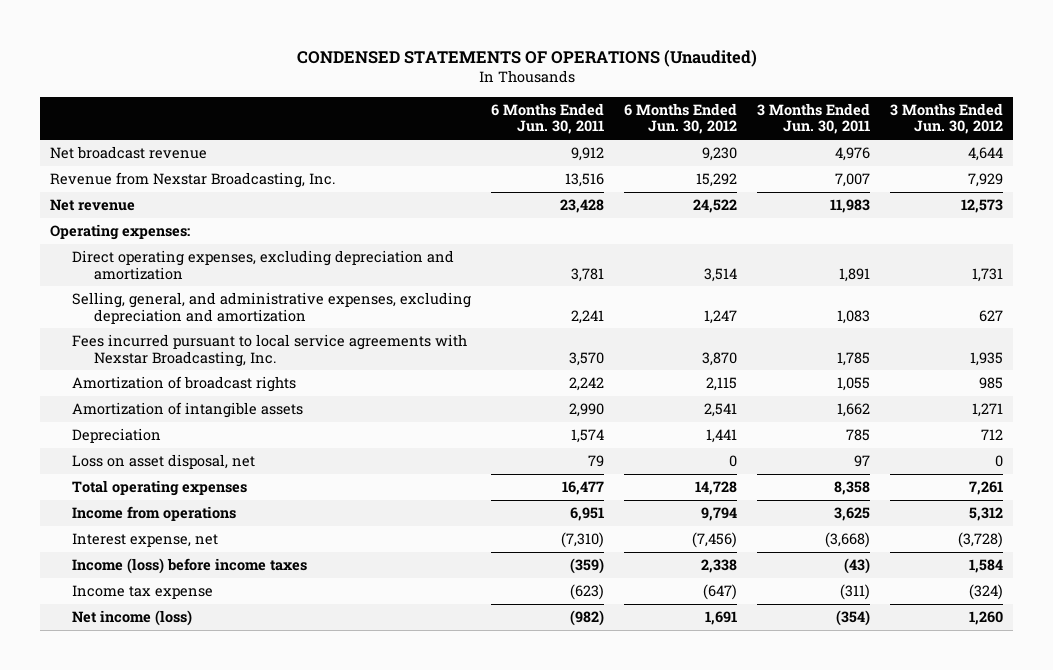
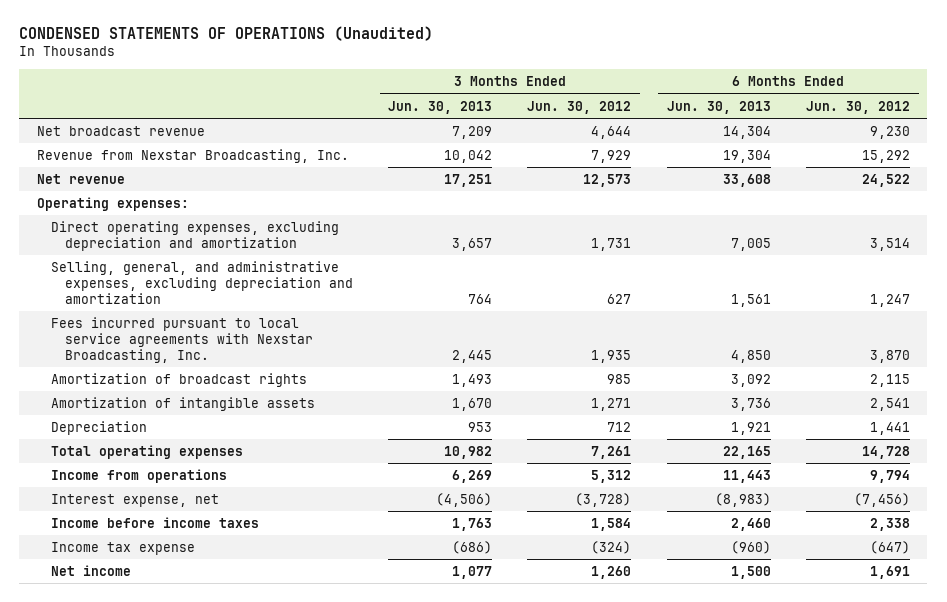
[491,102,605,135] 6 Months Ended Jun. 30, 2011 -> none
[756,102,870,135] 3 Months Ended Jun. 30, 2011 -> none
none -> [388,100,493,114] Jun. 30, 2013
none -> [666,100,771,114] Jun. 30, 2013
[72,454,256,470] Loss on asset disposal, net -> none
[72,558,308,575] Income (loss) before income taxes -> [51,516,260,528] Income before income taxes
[72,610,193,627] Net income (loss) -> [51,564,132,576] Net income

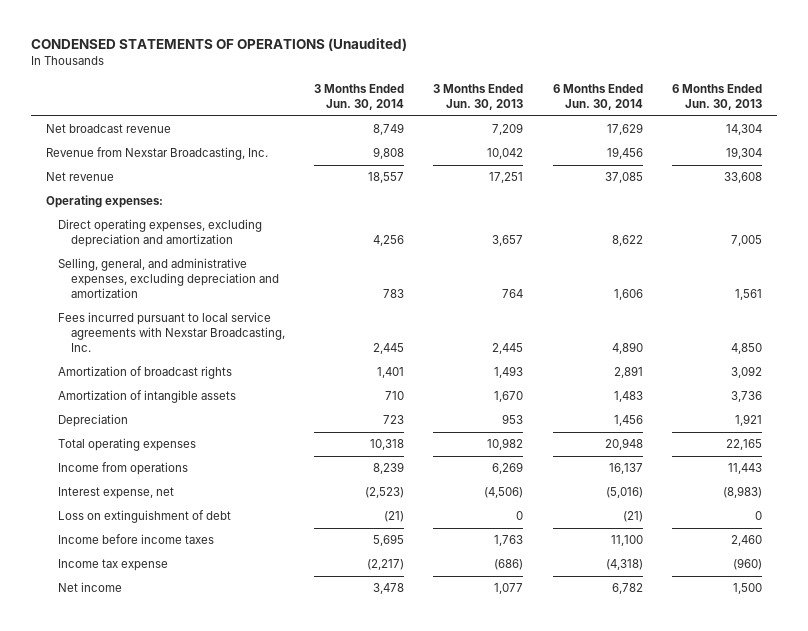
[527,100,632,114] Jun. 30, 2012 -> none
[805,100,910,114] Jun. 30, 2012 -> none
none -> [314,84,405,111] 3 Months Ended Jun. 30, 2014
none -> [552,84,643,111] 6 Months Ended Jun. 30, 2014
none -> [58,510,232,524] Loss on extinguishment of debt

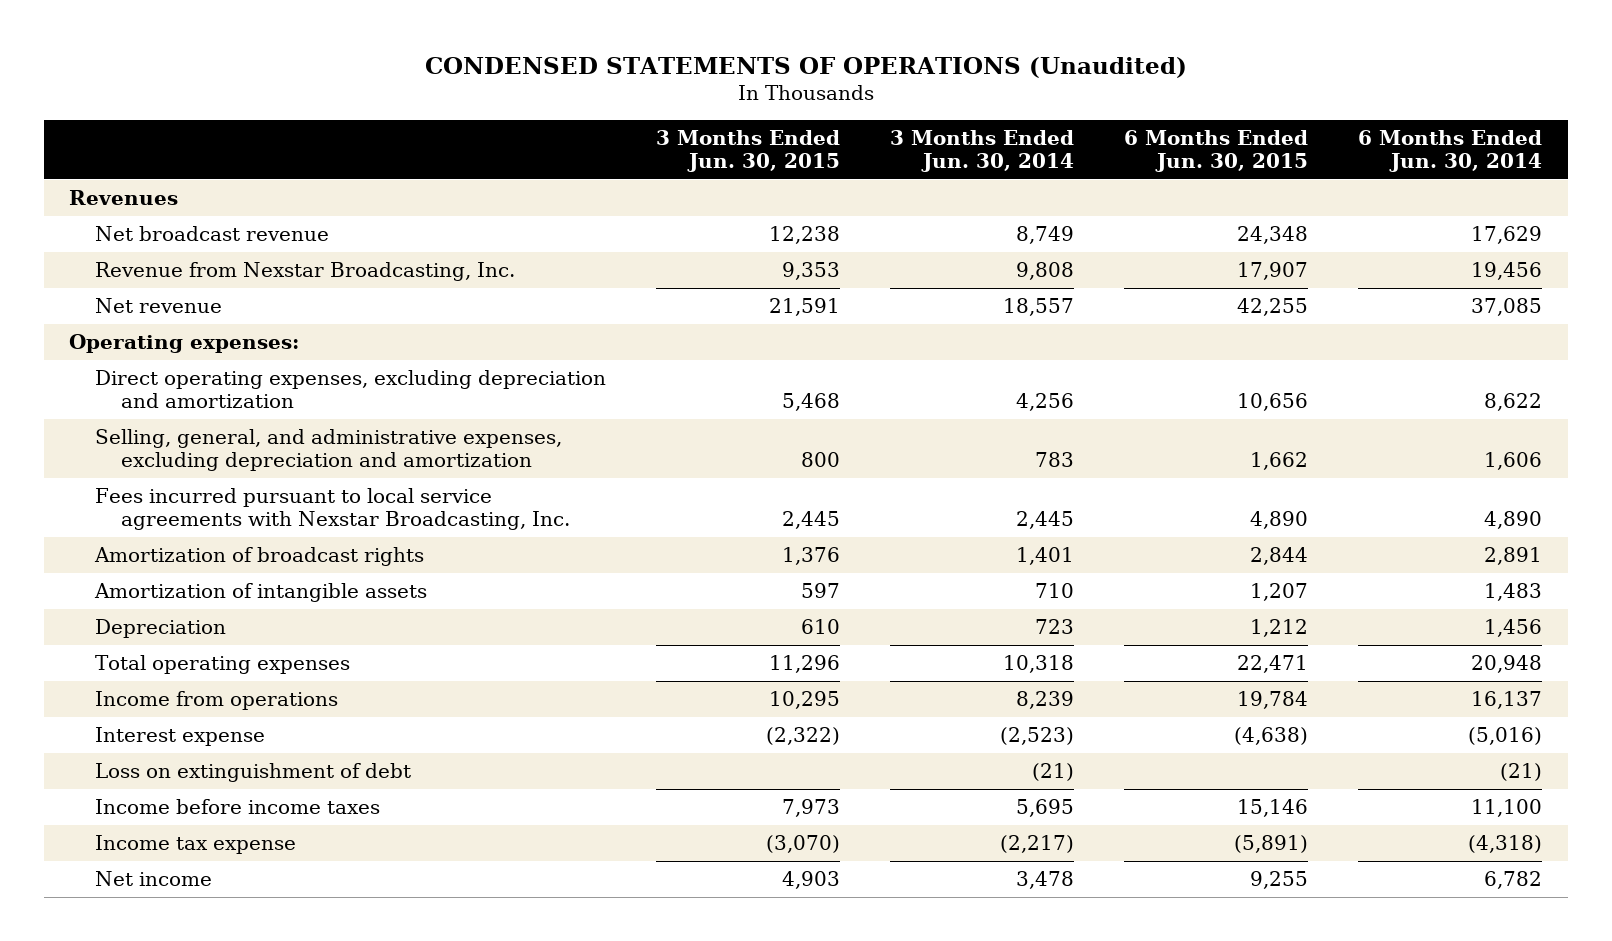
[433,84,524,111] 3 Months Ended Jun. 30, 2013 -> none
[671,84,762,111] 6 Months Ended Jun. 30, 2013 -> none
none -> [656,129,841,172] 3 Months Ended Jun. 30, 2015
none -> [1124,129,1309,172] 6 Months Ended Jun. 30, 2015
none -> [69,190,179,206] Revenues
[58,487,175,500] Interest expense, net -> [94,727,265,747] Interest expense

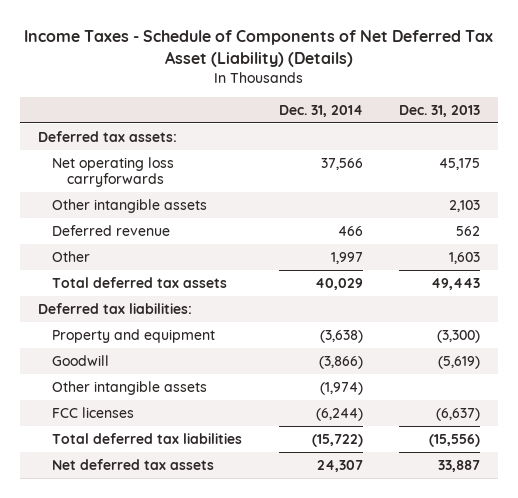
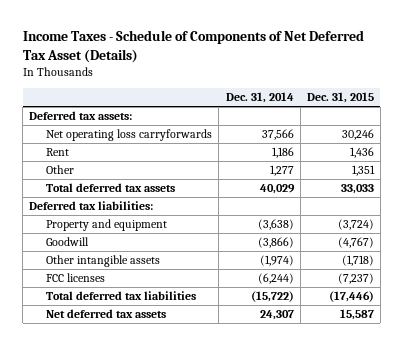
[23,30,493,67] Income Taxes - Schedule of Components of Net Deferred Tax Asset (Liability) (Details) -> [22,30,364,63] Income Taxes - Schedule of Components of Net Deferred Tax Asset (Details)
[398,104,480,117] Dec. 31, 2013 -> none
none -> [306,91,374,103] Dec. 31, 2015
[52,198,208,213] Other intangible assets -> none
[52,224,171,236] Deferred revenue -> none
none -> [46,148,70,157] Rent
[330,251,363,264] 1,997 -> [269,165,294,177] 1,277

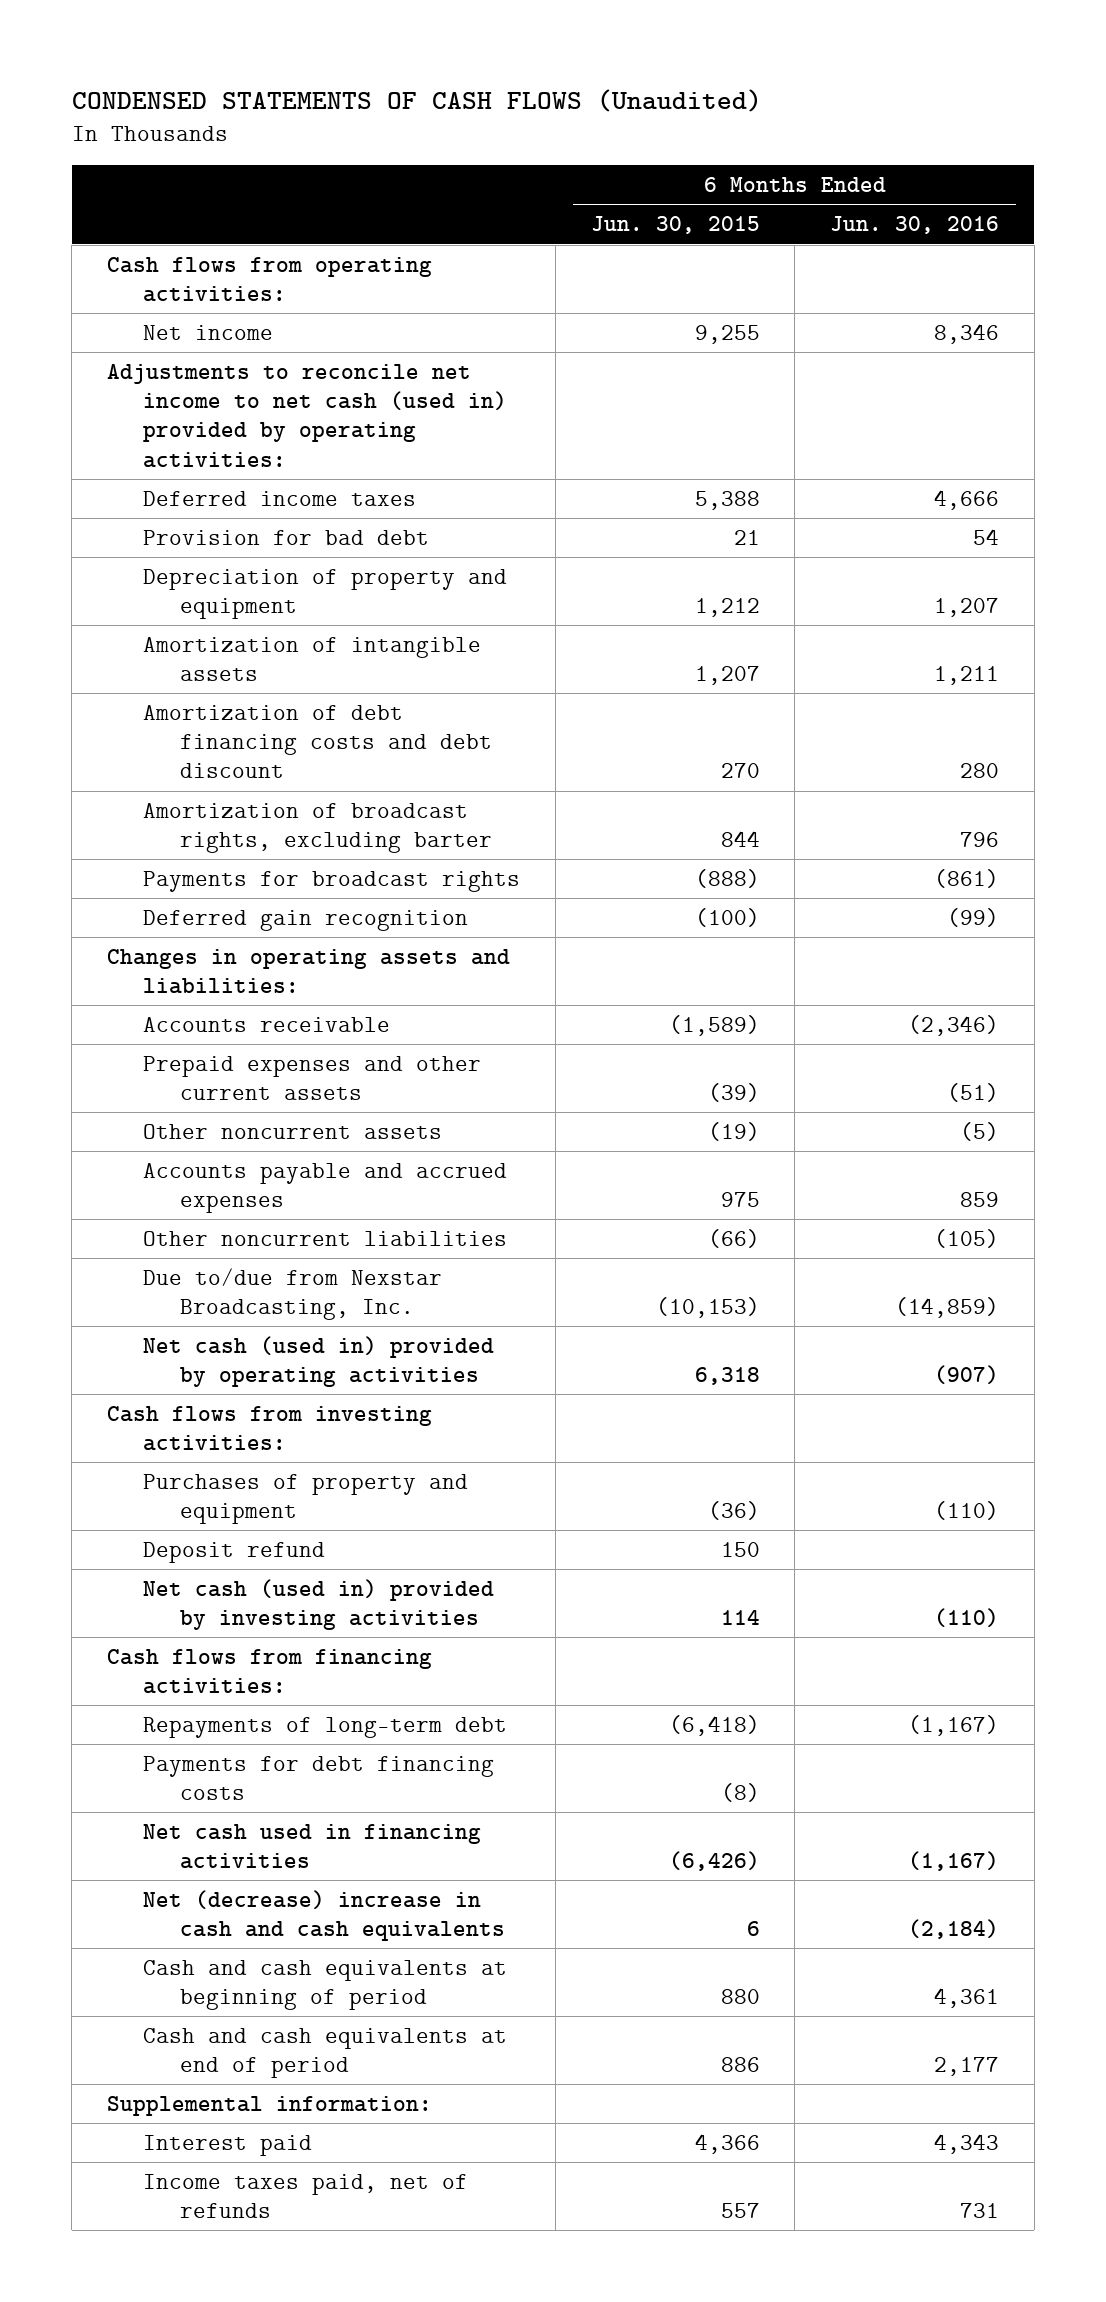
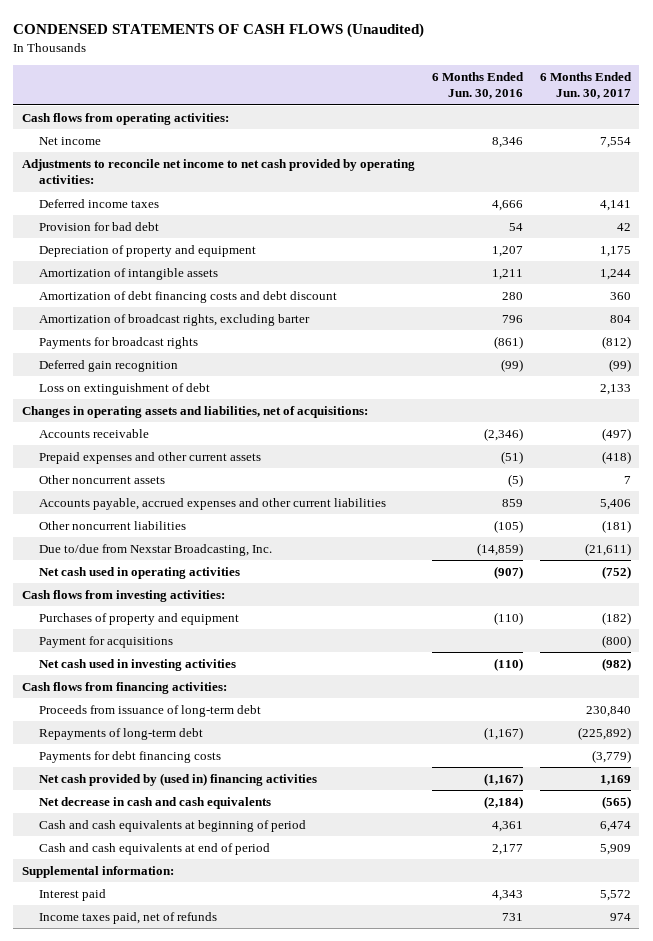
[590,216,760,235] Jun. 30, 2015 -> none
none -> [539,71,632,100] 6 Months Ended Jun. 30, 2017
[106,363,508,468] Adjustments to reconcile net income to net cash (used in) provided by operating activities: -> [21,158,415,185] Adjustments to reconcile net income to net cash provided by operating activities:
none -> [38,382,210,395] Loss on extinguishment of debt
[106,948,510,995] Changes in operating assets and liabilities: -> [21,405,368,418] Changes in operating assets and liabilities, net of acquisitions:
[143,1162,508,1214] Accounts payable and accrued expenses -> [38,497,386,510] Accounts payable, accrued expenses and other current liabilities
[143,1335,495,1388] Net cash (used in) provided by operating activities -> [38,566,240,579] Net cash used in operating activities
[143,1541,326,1563] Deposit refund -> none
none -> [38,635,173,648] Payment for acquisitions
[143,1578,495,1631] Net cash (used in) provided by investing activities -> [38,658,236,671] Net cash used in investing activities
none -> [38,704,261,717] Proceeds from issuance of long-term debt
[143,1823,482,1870] Net cash used in financing activities -> [38,772,317,786] Net cash provided by (used in) financing activities
[143,1889,506,1942] Net (decrease) increase in cash and cash equivalents -> [38,796,271,809] Net decrease in cash and cash equivalents

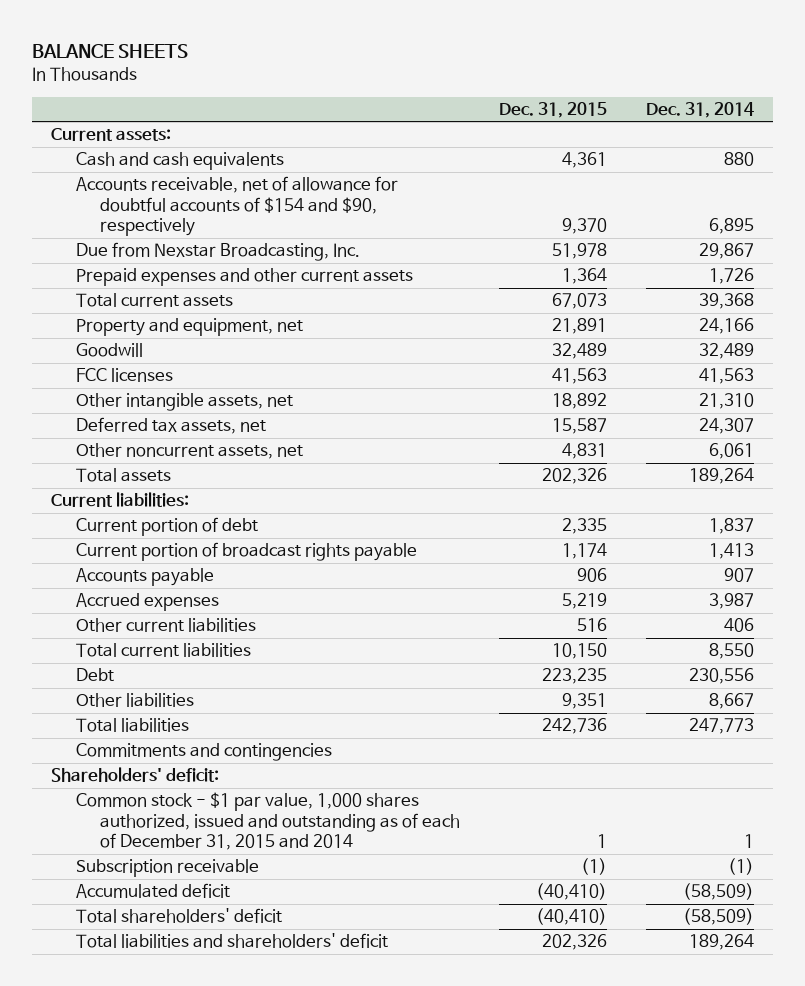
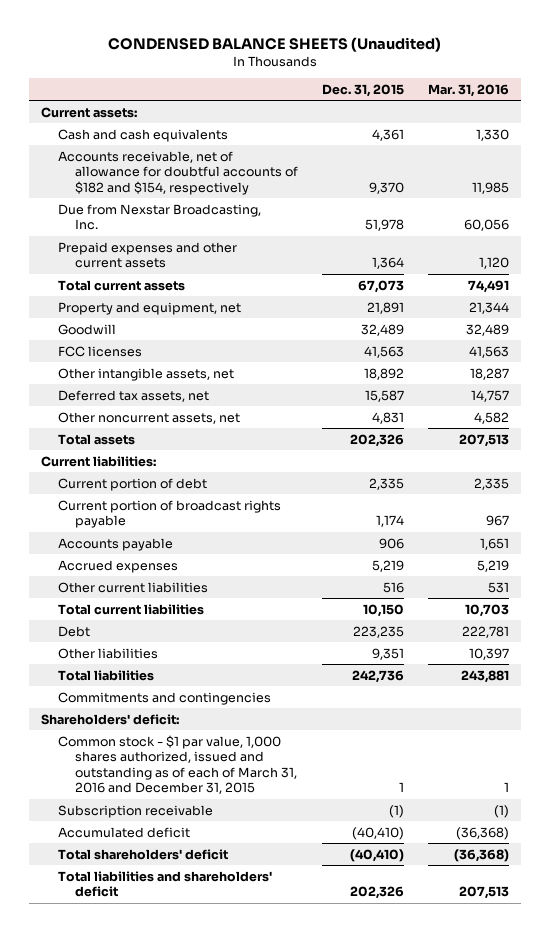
[31,43,188,58] BALANCE SHEETS -> [108,36,442,52] CONDENSED BALANCE SHEETS (Unaudited)
[645,101,754,118] Dec. 31, 2014 -> none
none -> [428,83,510,97] Mar. 31, 2016
[75,176,398,237] Accounts receivable, net of allowance for doubtful accounts of $154 and $90, respectively -> [58,150,299,195] Accounts receivable, net of allowance for doubtful accounts of $182 and $154, respectively
[75,792,461,851] Common stock - $1 par value, 1,000 shares authorized, issued and outstanding as of each of December 31, 2015 and 2014 -> [58,734,298,795] Common stock - $1 par value, 1,000 shares authorized, issued and outstanding as of each of March 31, 2016 and December 31, 2015

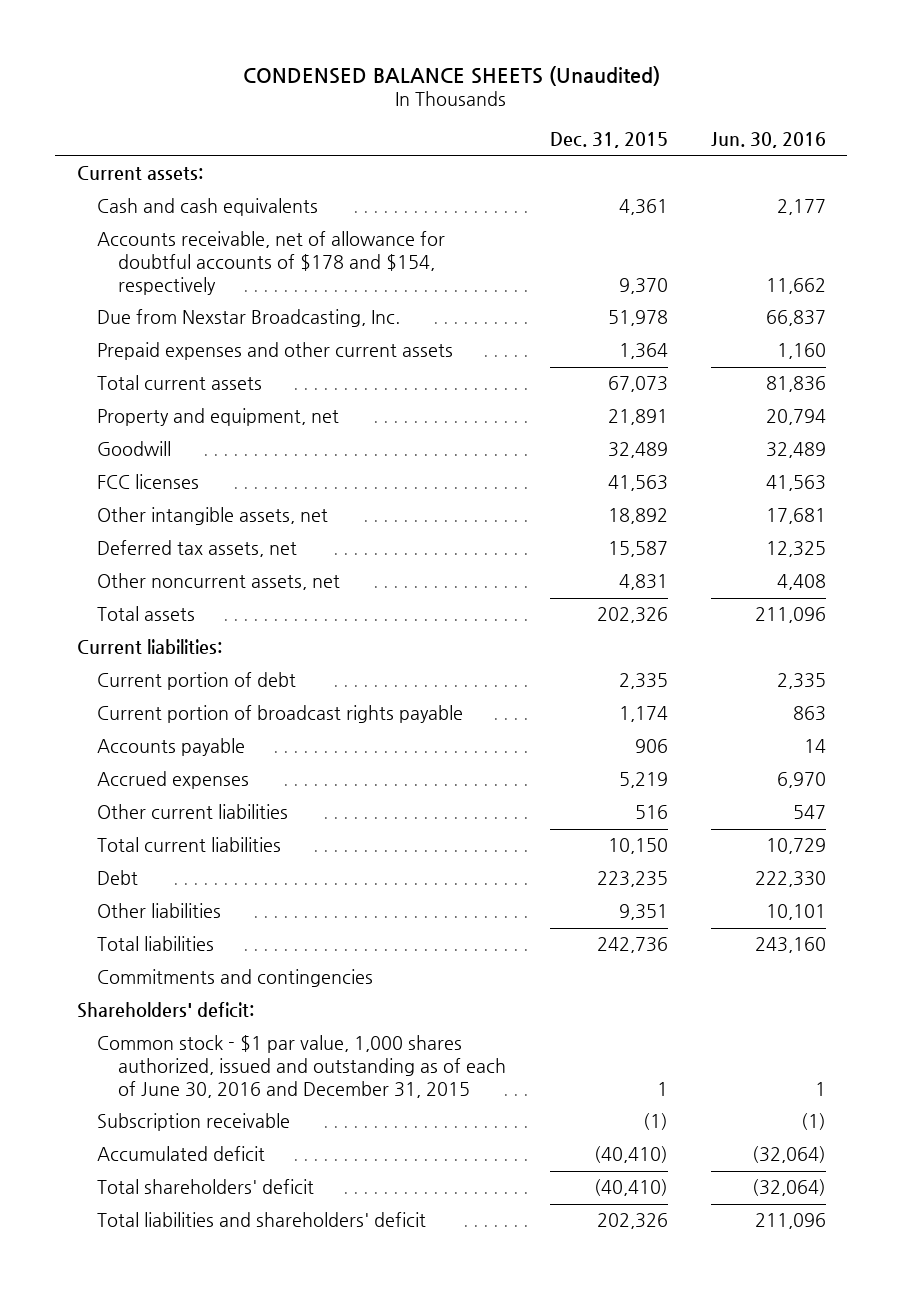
[428,83,510,97] Mar. 31, 2016 -> none
none -> [710,132,826,149] Jun. 30, 2016
[58,150,299,195] Accounts receivable, net of allowance for doubtful accounts of $182 and $154, respectively -> [97,231,446,295] Accounts receivable, net of allowance for doubtful accounts of $178 and $154, respectively
[58,734,298,795] Common stock - $1 par value, 1,000 shares authorized, issued and outstanding as of each of March 31, 2016 and December 31, 2015 -> [97,1035,507,1098] Common stock - $1 par value, 1,000 shares authorized, issued and outstanding as of each of June 30, 2016 and December 31, 2015

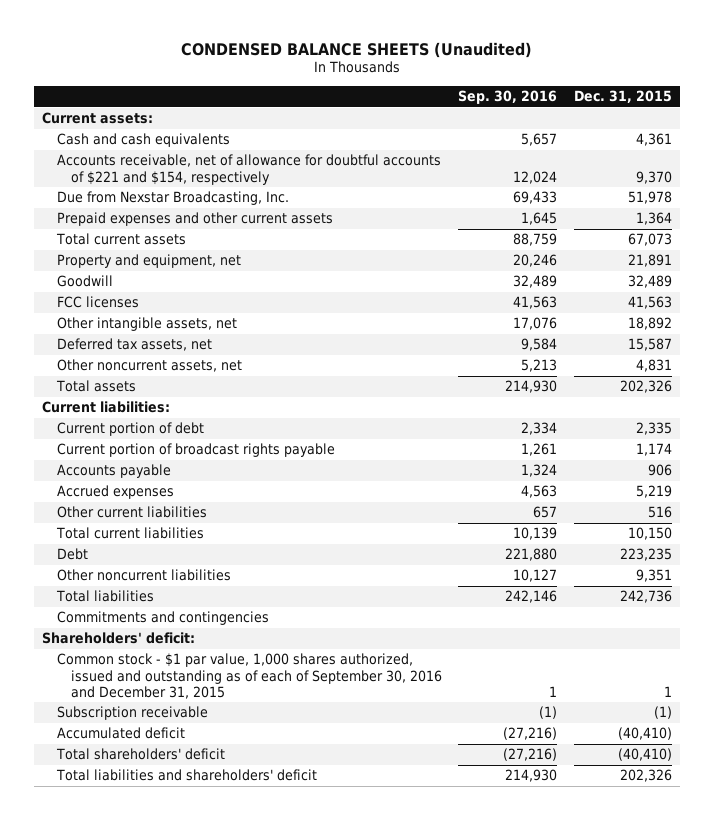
[710,132,826,149] Jun. 30, 2016 -> none
none -> [458,90,558,105] Sep. 30, 2016
[97,231,446,295] Accounts receivable, net of allowance for doubtful accounts of $178 and $154, respectively -> [56,154,441,185] Accounts receivable, net of allowance for doubtful accounts of $221 and $154, respectively
[97,903,222,919] Other liabilities -> [56,569,231,582] Other noncurrent liabilities
[97,1035,507,1098] Common stock - $1 par value, 1,000 shares authorized, issued and outstanding as of each of June 30, 2016 and December 31, 2015 -> [56,653,443,699] Common stock - $1 par value, 1,000 shares authorized, issued and outstanding as of each of September 30, 2016 and December 31, 2015

